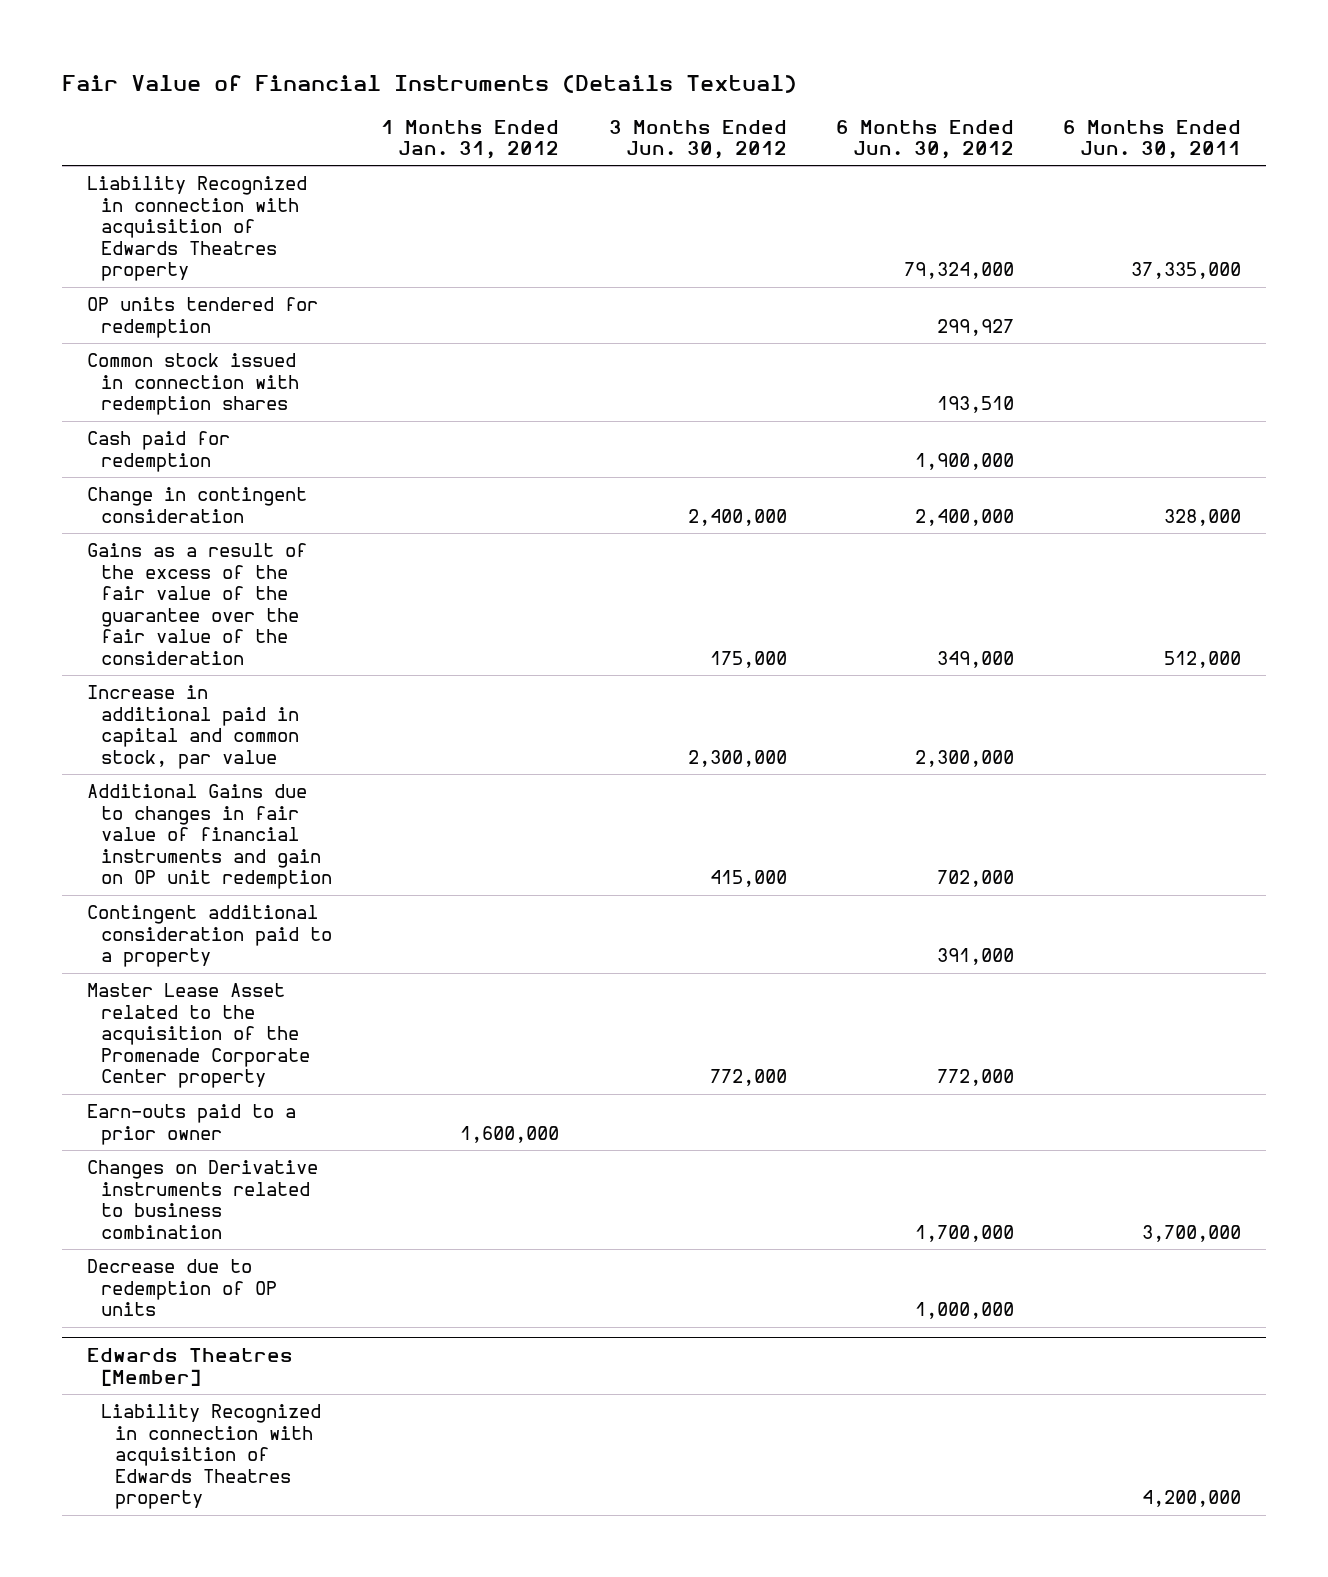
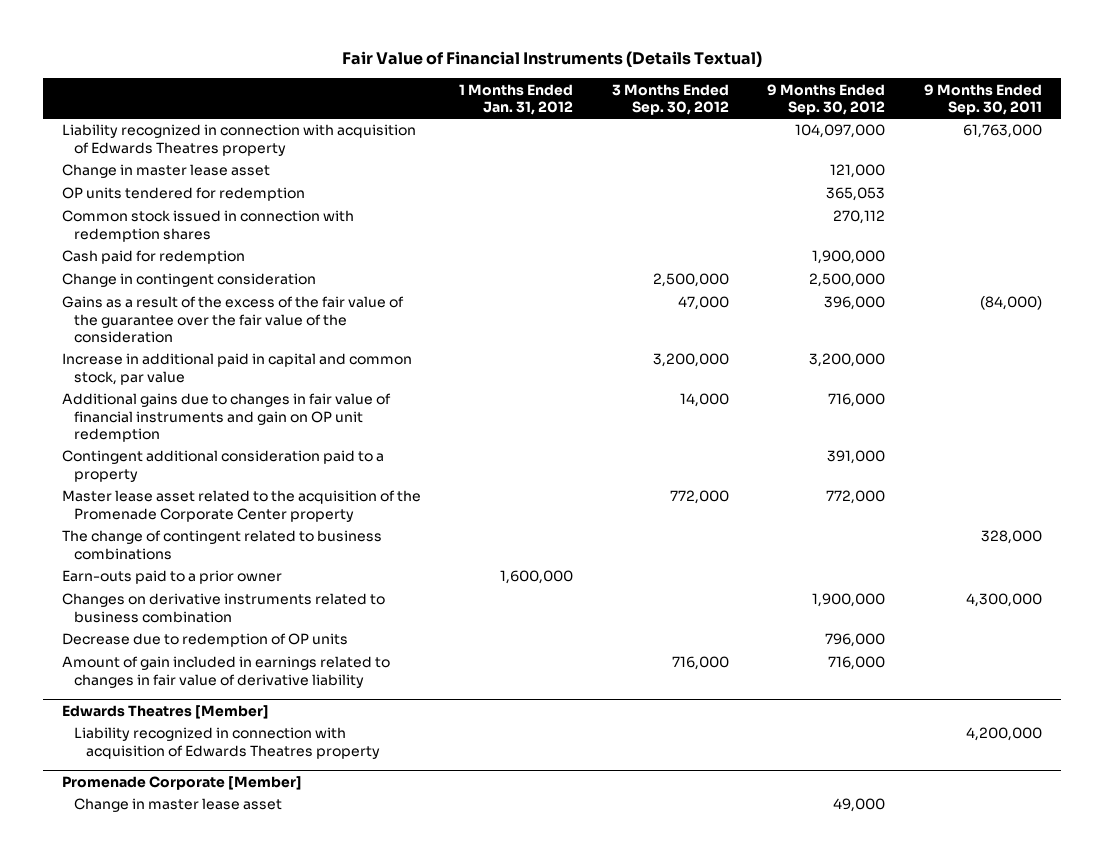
[608,119,787,160] 3 Months Ended Jun. 30, 2012 -> none
[835,119,1014,160] 6 Months Ended Jun. 30, 2012 -> none
[1063,119,1242,160] 6 Months Ended Jun. 30, 2011 -> none
none -> [611,83,729,115] 3 Months Ended Sep. 30, 2012
none -> [767,83,886,115] 9 Months Ended Sep. 30, 2012
none -> [923,83,1042,115] 9 Months Ended Sep. 30, 2011
[86,176,307,282] Liability Recognized in connection with acquisition of Edwards Theatres property -> [62,124,417,156] Liability recognized in connection with acquisition of Edwards Theatres property
none -> [62,164,271,179] Change in master lease asset
[86,784,333,890] Additional Gains due to changes in fair value of financial instruments and gain on OP unit redemption -> [62,393,392,442] Additional gains due to changes in fair value of financial instruments and gain on OP unit redemption
[86,983,311,1089] Master Lease Asset related to the acquisition of the Promenade Corporate Center property -> [62,490,422,522] Master lease asset related to the acquisition of the Promenade Corporate Center property
none -> [62,530,383,560] The change of contingent related to business combinations
[86,1160,318,1239] Changes on Derivative instruments related to business combination -> [62,593,386,623] Changes on derivative instruments related to business combination
none -> [62,656,391,688] Amount of gain included in earnings related to changes in fair value of derivative liability
[101,1404,322,1510] Liability Recognized in connection with acquisition of Edwards Theatres property -> [74,727,381,759] Liability recognized in connection with acquisition of Edwards Theatres property
none -> [62,776,303,791] Promenade Corporate [Member]
none -> [74,798,283,813] Change in master lease asset

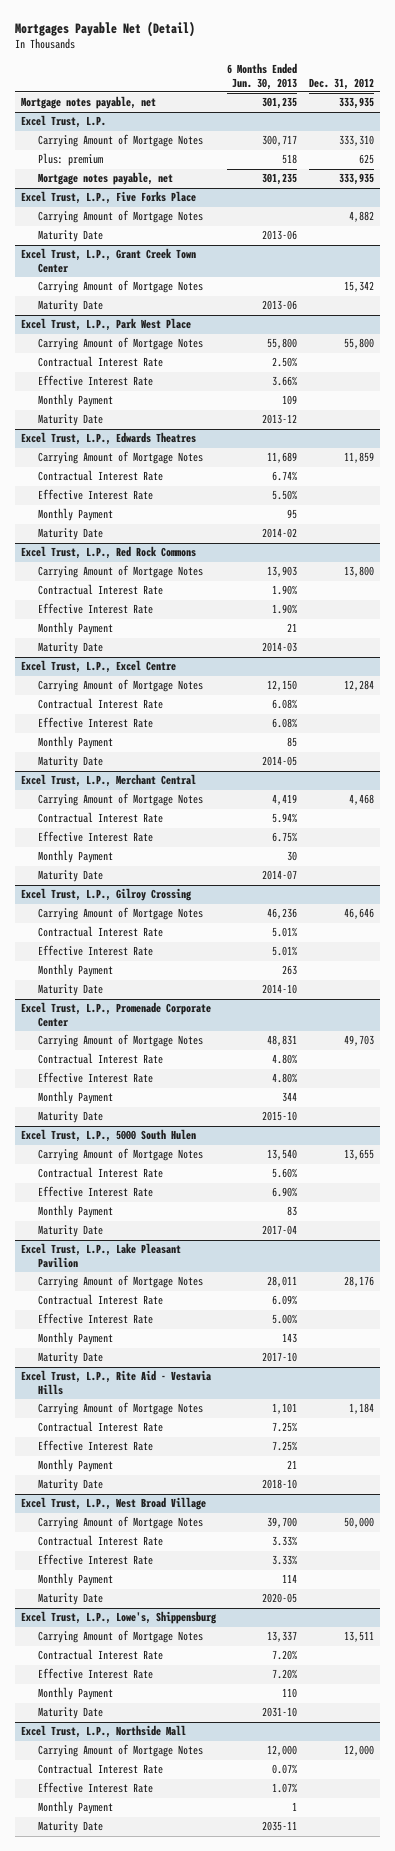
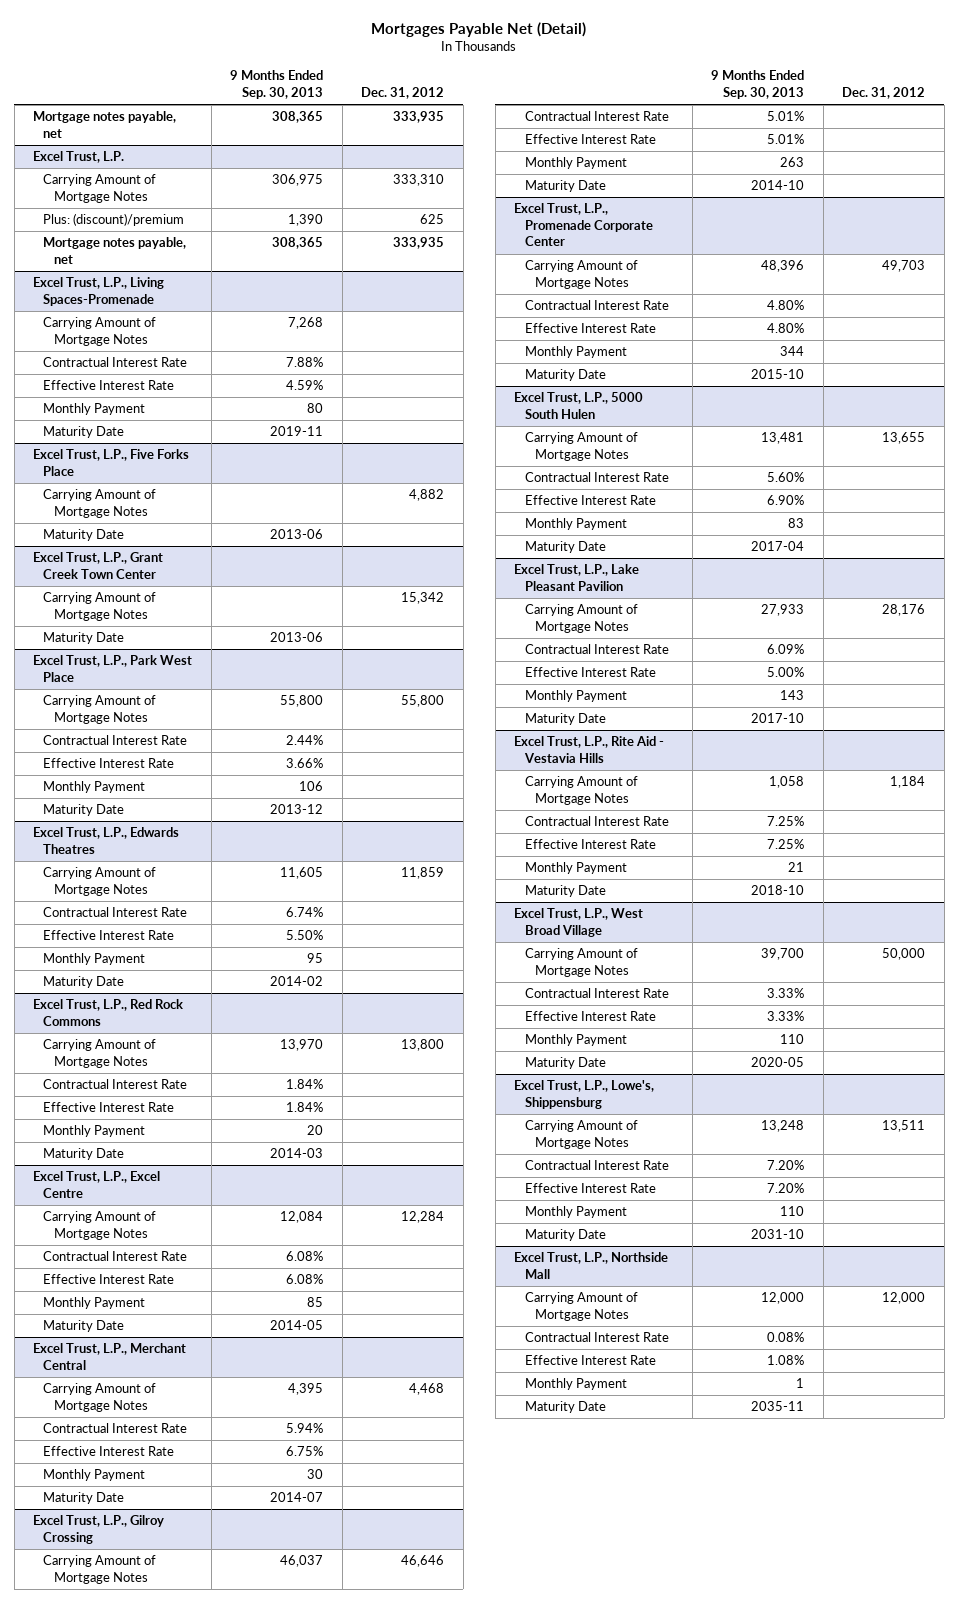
[227,63,298,90] 6 Months Ended Jun. 30, 2013 -> none
none -> [230,70,324,99] 9 Months Ended Sep. 30, 2013
[38,153,104,167] Plus: premium -> [43,213,185,227] Plus: (discount)/premium
none -> [33,277,165,306] Excel Trust, L.P., Living Spaces-Promenade
none -> [43,317,157,346] Carrying Amount of Mortgage Notes
none -> [43,357,188,368] Contractual Interest Rate
none -> [43,380,175,391] Effective Interest Rate
none -> [43,403,146,416] Monthly Payment
none -> [43,426,125,439] Maturity Date

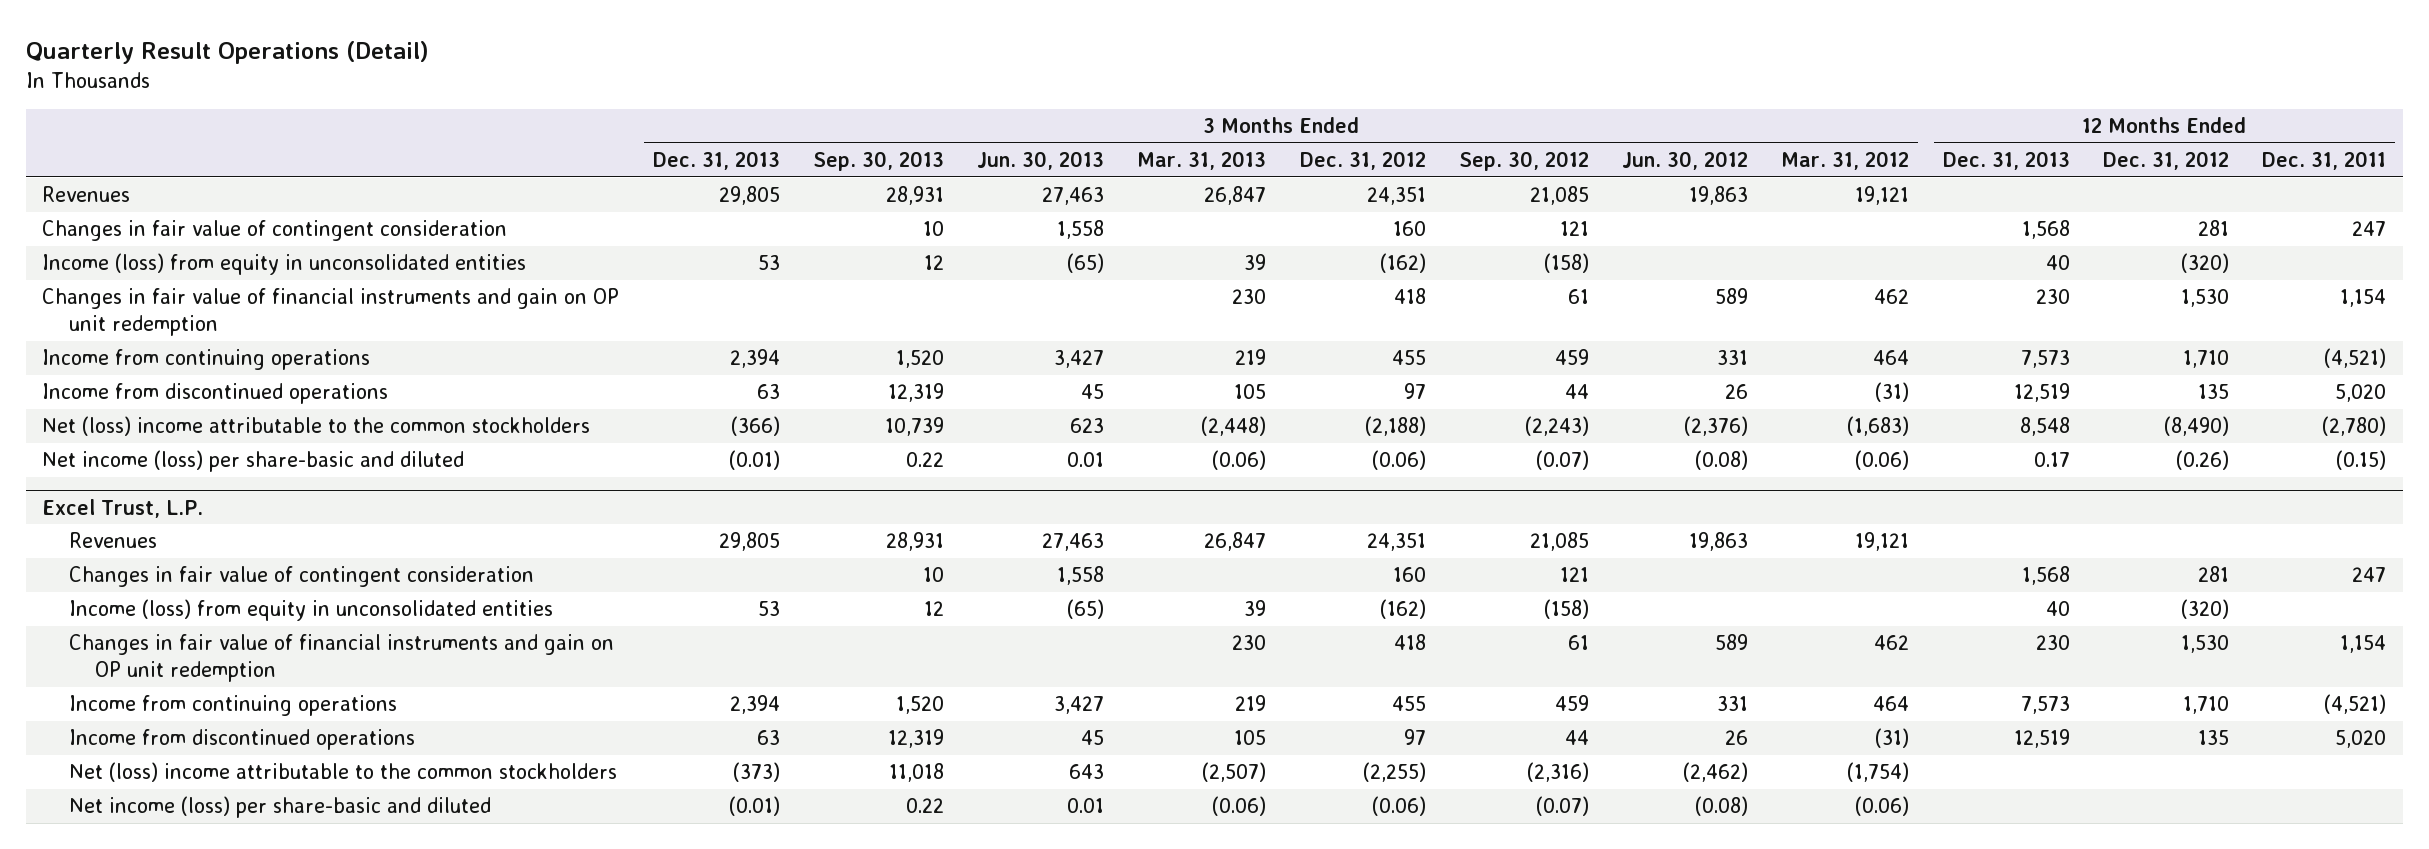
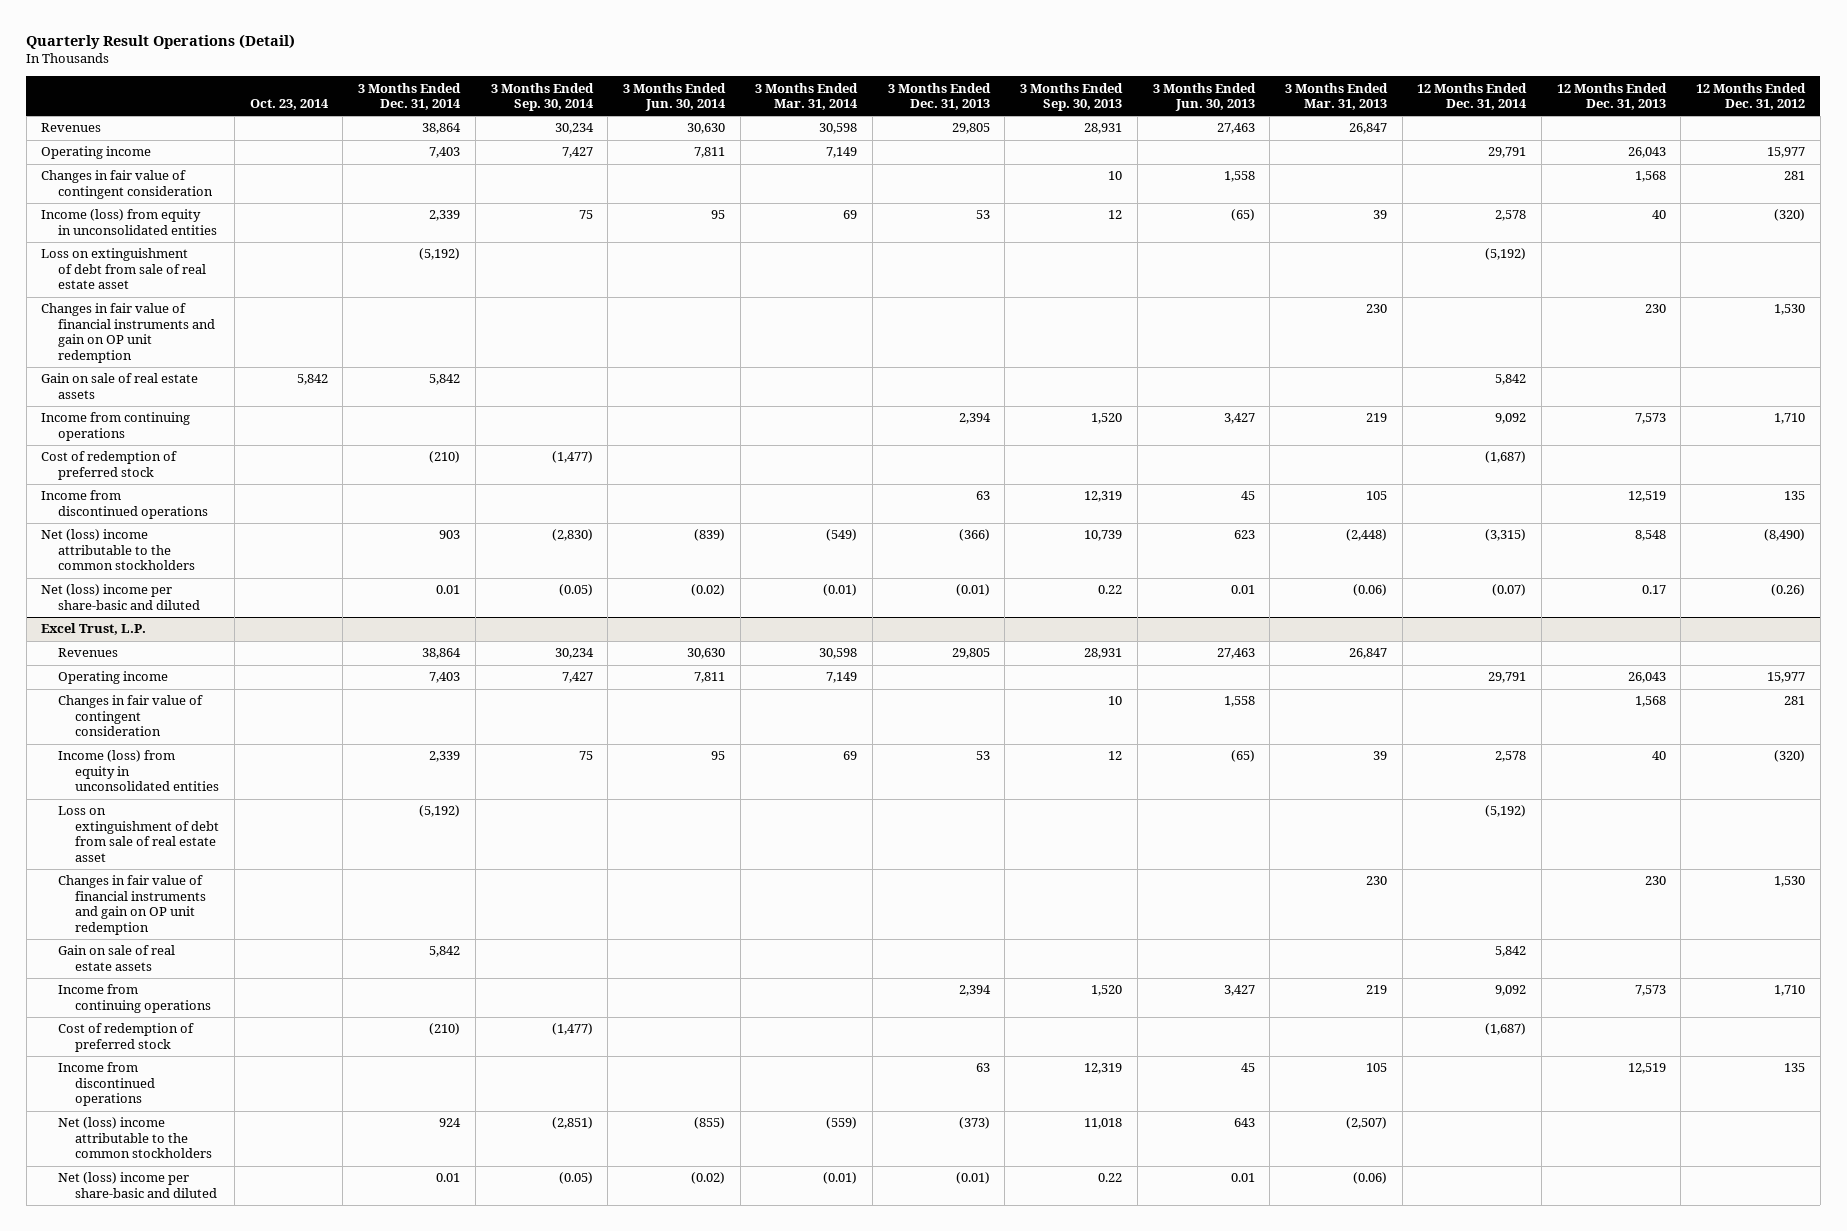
[1299,151,1426,171] Dec. 31, 2012 -> none
[1458,151,1589,172] Sep. 30, 2012 -> none
[1622,151,1749,171] Jun. 30, 2012 -> none
[1781,151,1910,171] Mar. 31, 2012 -> none
[2262,151,2387,171] Dec. 31, 2011 -> none
none -> [249,99,329,111] Oct. 23, 2014
none -> [358,82,462,111] 3 Months Ended Dec. 31, 2014
none -> [490,82,594,112] 3 Months Ended Sep. 30, 2014
none -> [622,82,726,112] 3 Months Ended Jun. 30, 2014
none -> [755,82,859,111] 3 Months Ended Mar. 31, 2014
none -> [1417,82,1528,111] 12 Months Ended Dec. 31, 2014
none -> [41,146,152,160] Operating income
none -> [41,248,207,290] Loss on extinguishment of debt from sale of real estate asset
none -> [41,373,199,399] Gain on sale of real estate assets
none -> [41,451,178,480] Cost of redemption of preferred stock
[42,450,465,473] Net income (loss) per share-basic and diluted -> [41,584,201,610] Net (loss) income per share-basic and diluted
none -> [58,671,169,685] Operating income
none -> [58,806,220,862] Loss on extinguishment of debt from sale of real estate asset
none -> [58,945,176,971] Gain on sale of real estate assets
none -> [58,1023,195,1052] Cost of redemption of preferred stock
[68,796,491,819] Net income (loss) per share-basic and diluted -> [58,1172,218,1198] Net (loss) income per share-basic and diluted

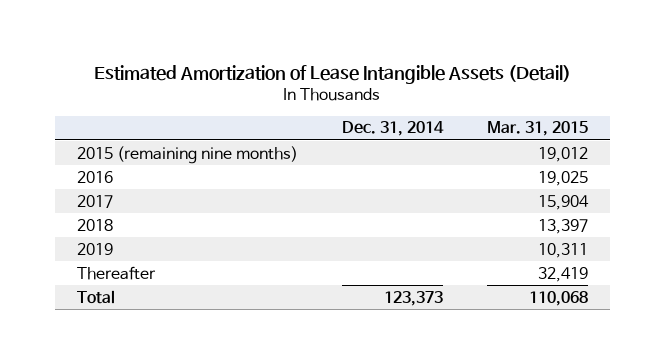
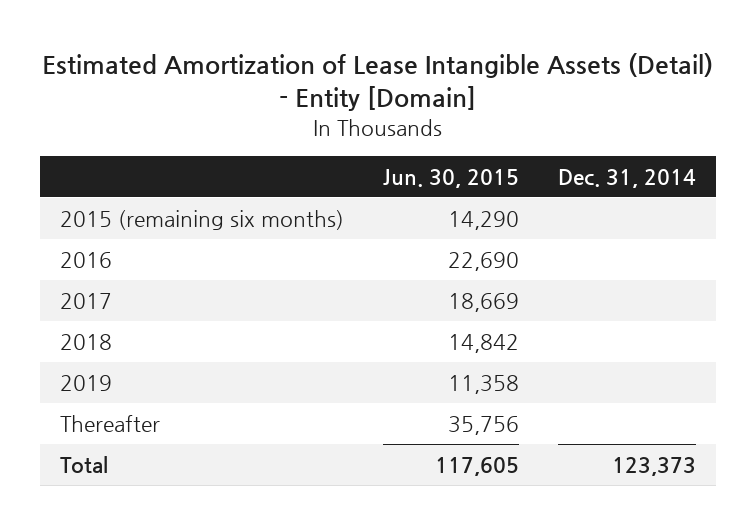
[94,64,572,84] Estimated Amortization of Lease Intangible Assets (Detail) -> [41,52,713,111] Estimated Amortization of Lease Intangible Assets (Detail) - Entity [Domain]
[487,121,589,137] Mar. 31, 2015 -> none
none -> [382,168,519,188] Jun. 30, 2015
[76,145,298,164] 2015 (remaining nine months) -> [59,209,344,230] 2015 (remaining six months)

